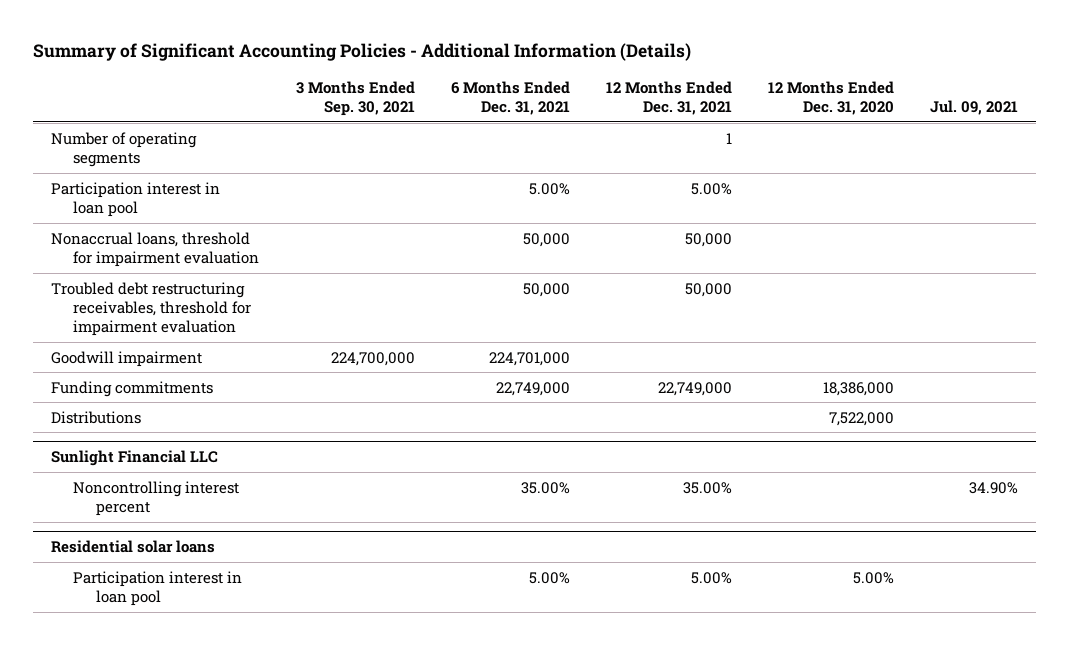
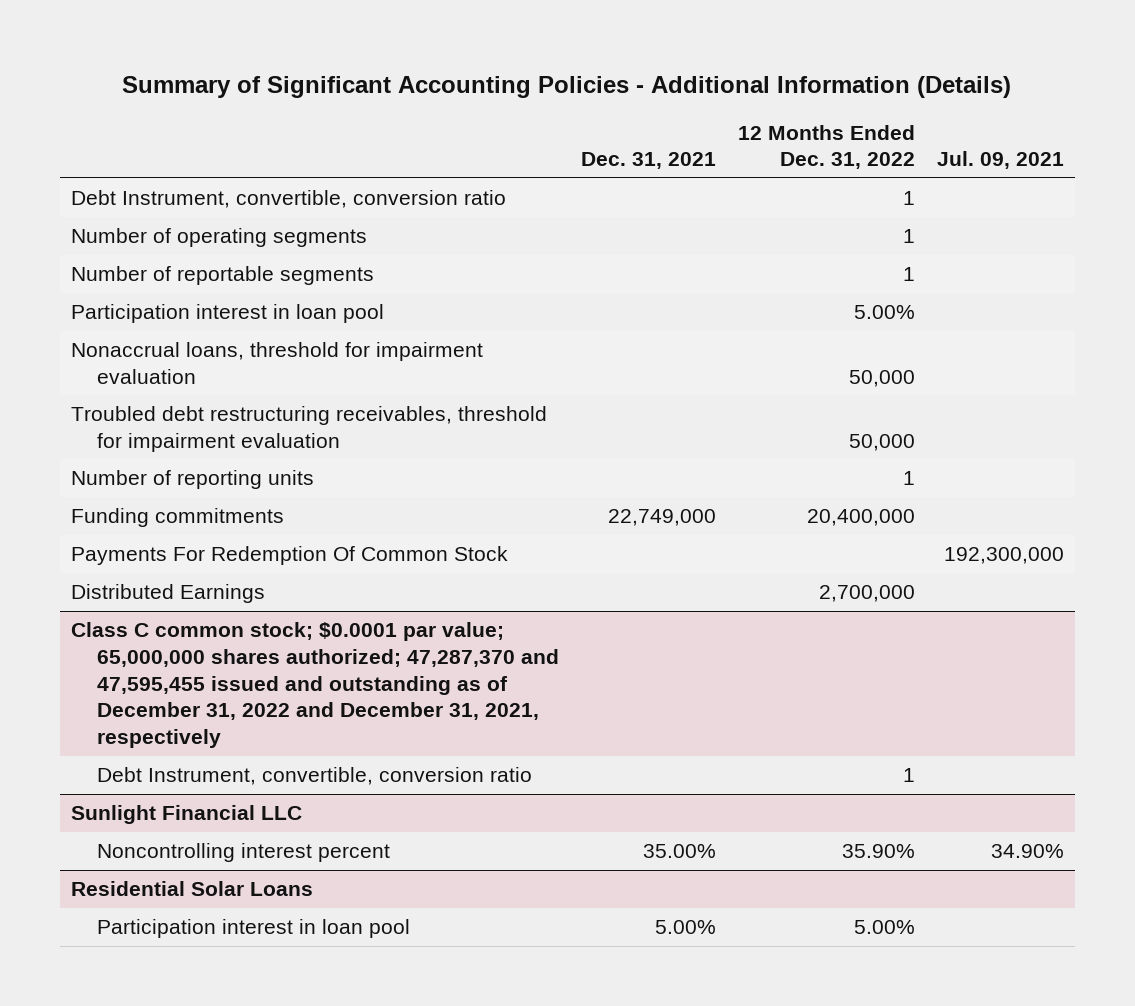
[295,80,415,117] 3 Months Ended Sep. 30, 2021 -> none
[450,80,570,116] 6 Months Ended Dec. 31, 2021 -> none
[605,80,732,116] 12 Months Ended Dec. 31, 2021 -> none
[768,80,895,116] 12 Months Ended Dec. 31, 2020 -> none
none -> [581,152,717,170] Dec. 31, 2021
none -> [737,124,915,170] 12 Months Ended Dec. 31, 2022
none -> [70,190,506,209] Debt Instrument, convertible, conversion ratio
none -> [70,266,374,286] Number of reportable segments
[51,350,203,367] Goodwill impairment -> none
none -> [70,470,314,490] Number of reporting units
[51,410,142,424] Distributions -> none
none -> [70,546,508,566] Payments For Redemption Of Common Stock
none -> [70,584,265,604] Distributed Earnings
none -> [70,622,560,749] Class C common stock; $0.0001 par value; 65,000,000 shares authorized; 47,287,370 and 47,595,455 issued and outstanding as of December 31, 2022 and December 31, 2021, respectively
none -> [97,767,533,786] Debt Instrument, convertible, conversion ratio
[51,540,216,554] Residential solar loans -> [70,881,313,897] Residential Solar Loans

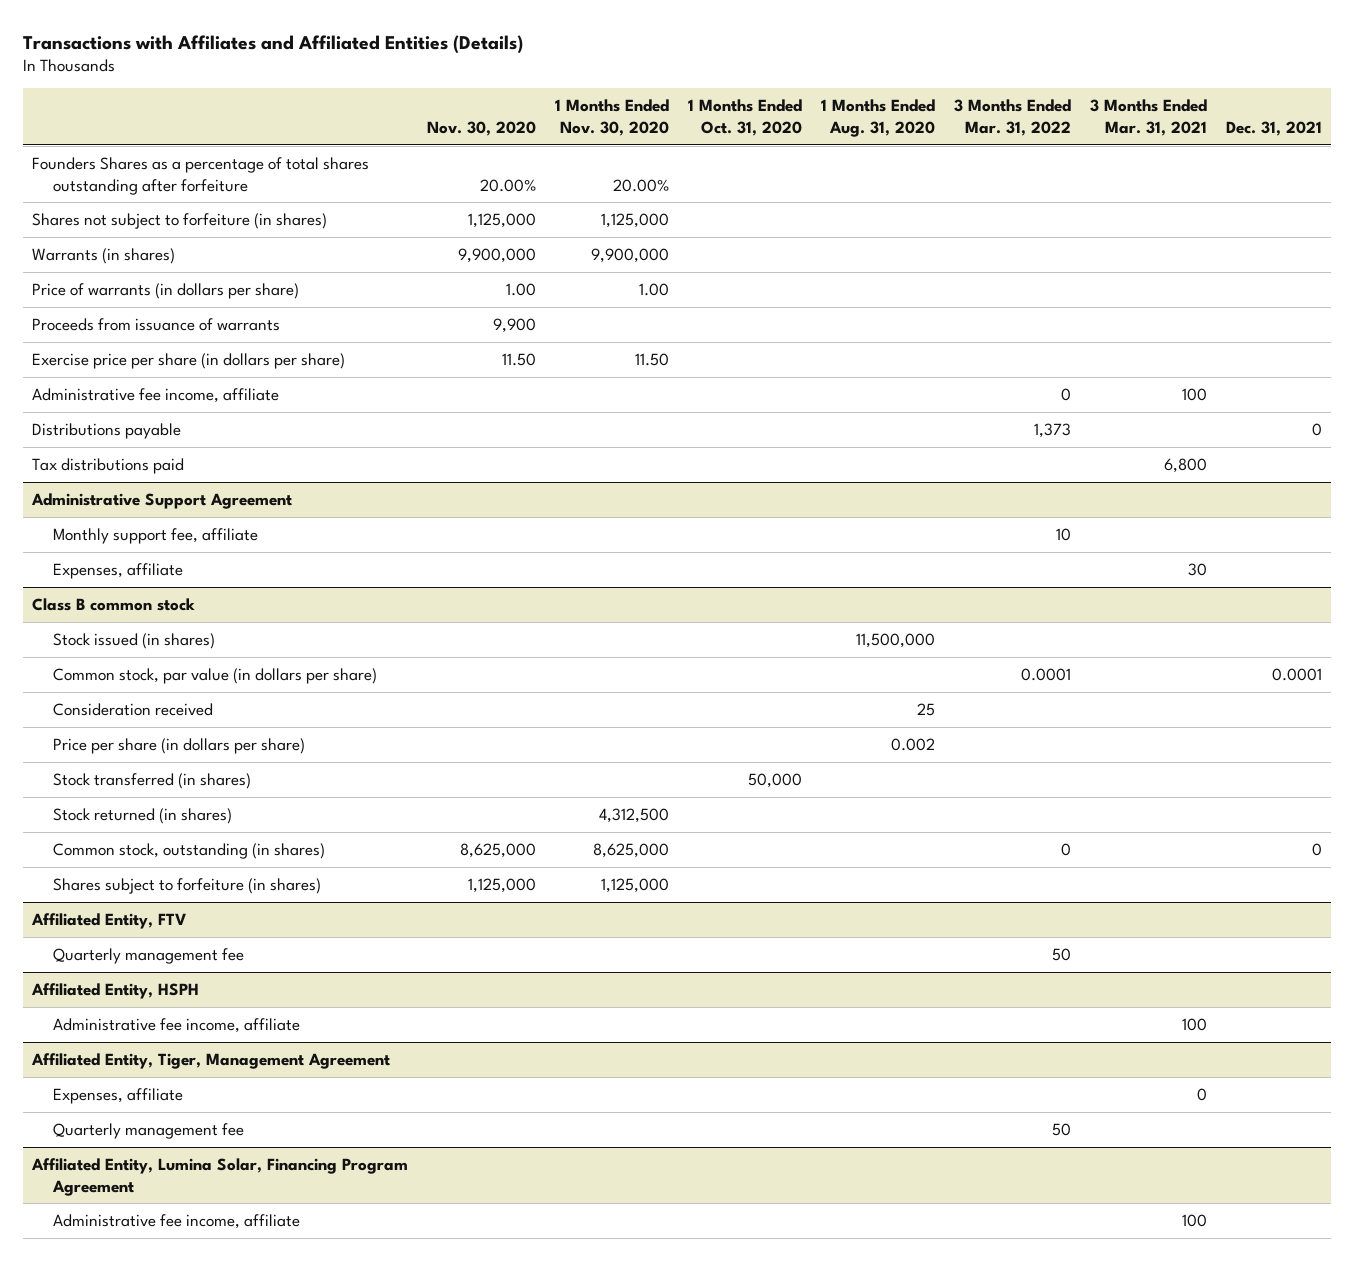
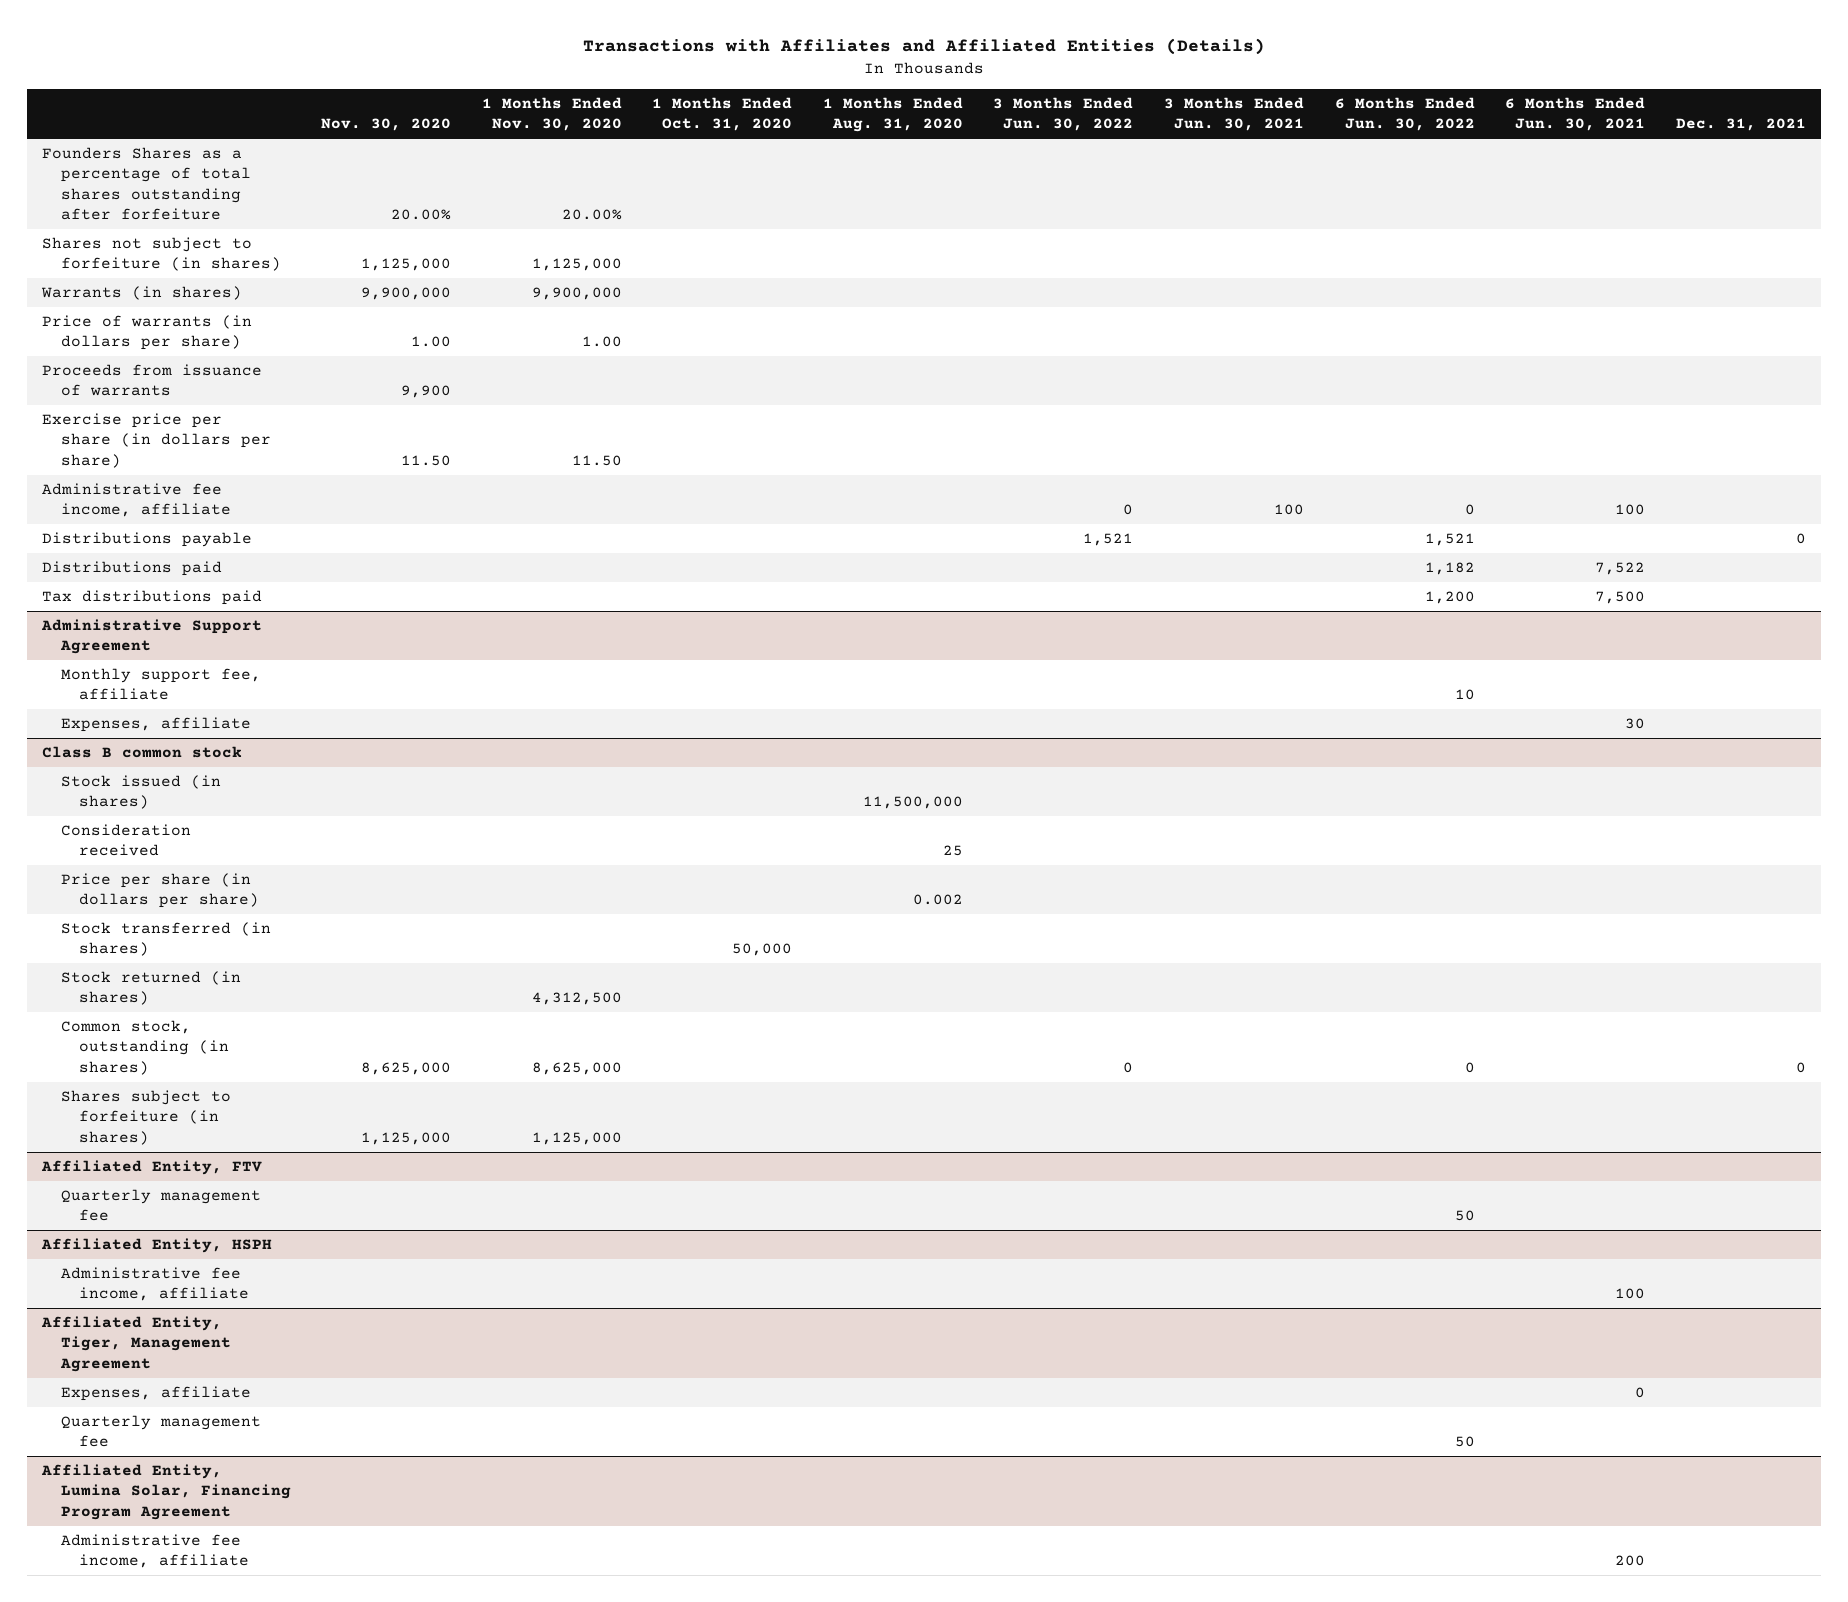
[953,99,1071,136] 3 Months Ended Mar. 31, 2022 -> none
[1089,99,1207,136] 3 Months Ended Mar. 31, 2021 -> none
none -> [993,96,1134,132] 3 Months Ended Jun. 30, 2022
none -> [1163,96,1304,132] 3 Months Ended Jun. 30, 2021
none -> [1334,96,1475,132] 6 Months Ended Jun. 30, 2022
none -> [1505,96,1646,132] 6 Months Ended Jun. 30, 2021
none -> [42,561,223,577] Distributions paid
[53,667,378,684] Common stock, par value (in dollars per share) -> none

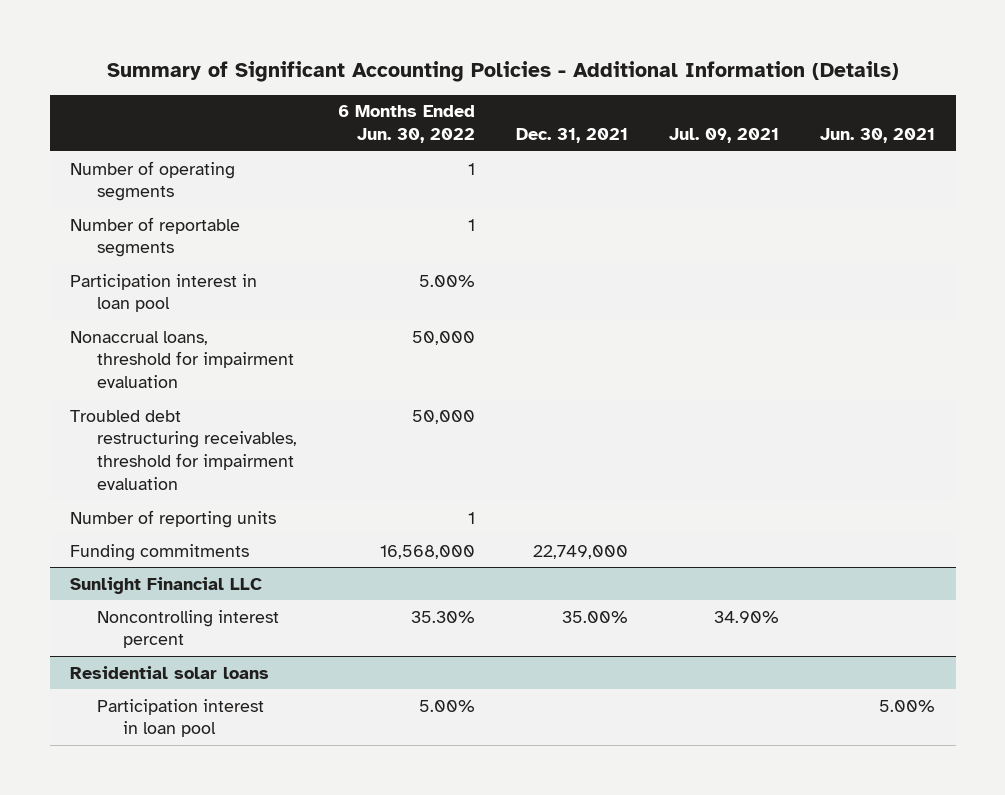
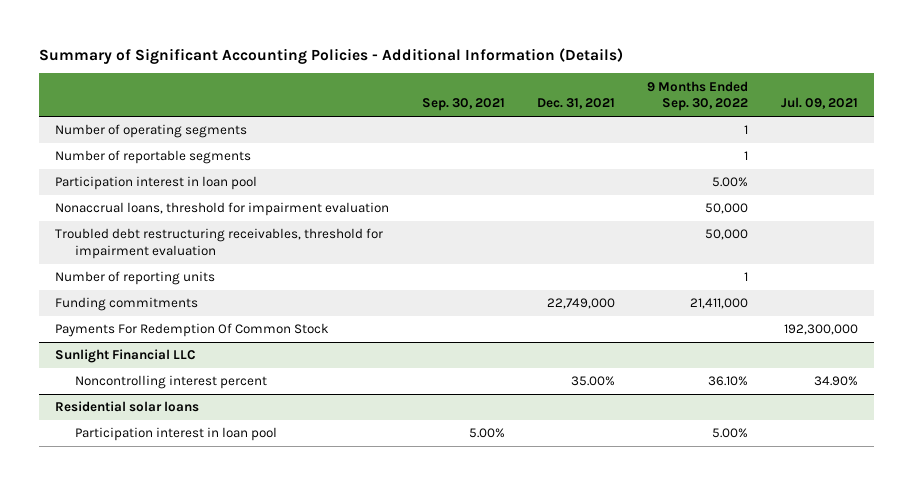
[337,105,475,143] 6 Months Ended Jun. 30, 2022 -> none
[820,127,936,143] Jun. 30, 2021 -> none
none -> [421,98,505,112] Sep. 30, 2021
none -> [647,80,749,112] 9 Months Ended Sep. 30, 2022
none -> [55,323,330,338] Payments For Redemption Of Common Stock

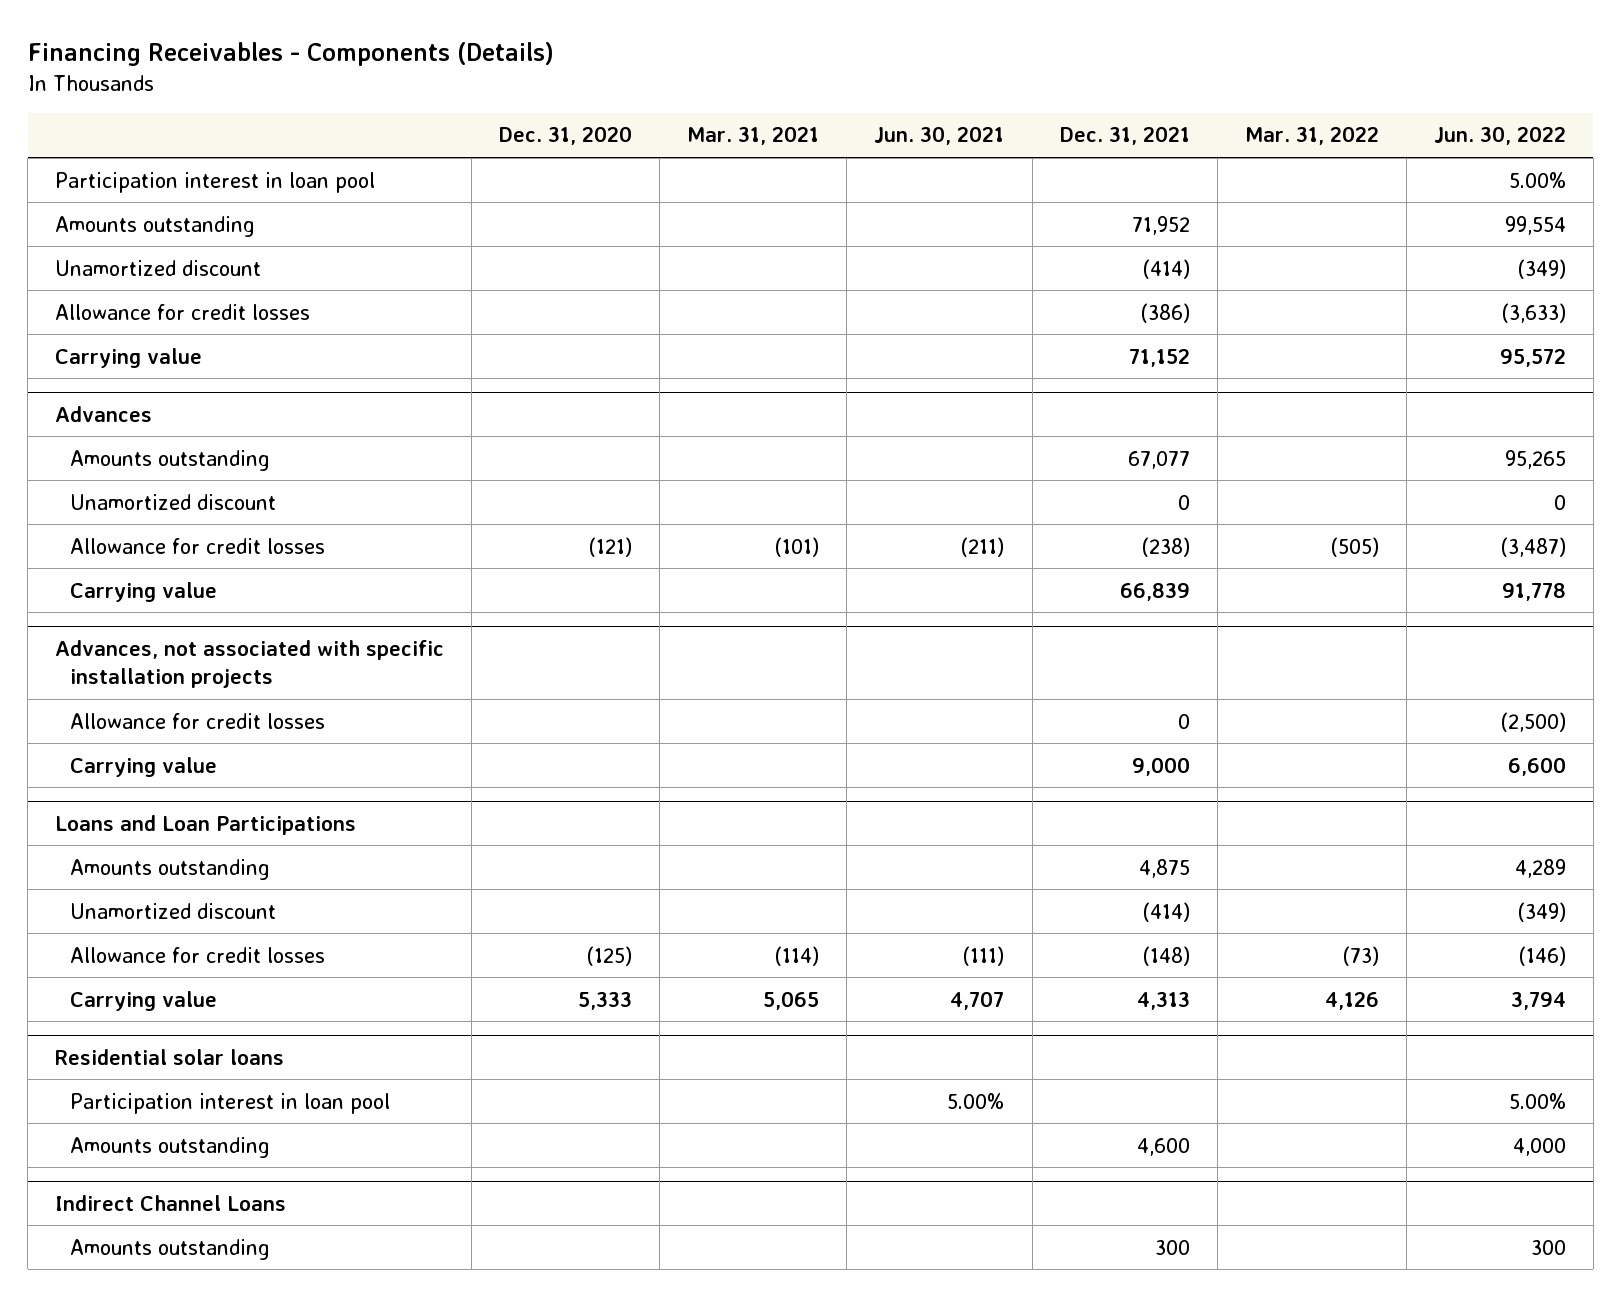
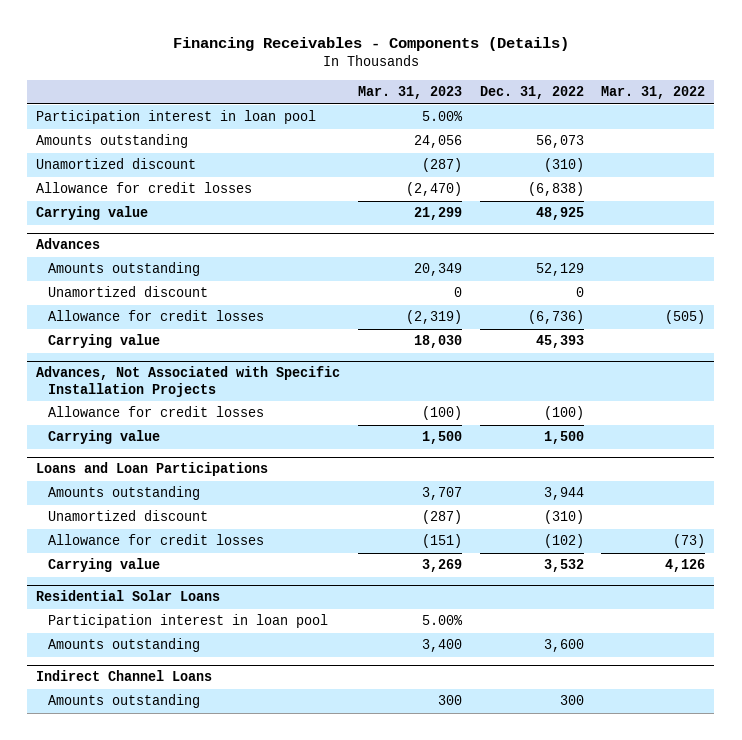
[499,126,633,146] Dec. 31, 2020 -> none
[687,126,820,146] Mar. 31, 2021 -> none
[874,126,1005,146] Jun. 30, 2021 -> none
[1059,126,1190,146] Dec. 31, 2021 -> none
[1433,126,1566,146] Jun. 30, 2022 -> none
none -> [357,86,462,100] Mar. 31, 2023
none -> [479,86,584,100] Dec. 31, 2022
[55,639,445,688] Advances, not associated with specific installation projects -> [36,366,341,397] Advances, Not Associated with Specific Installation Projects
[55,1048,285,1065] Residential solar loans -> [36,590,221,602] Residential Solar Loans

